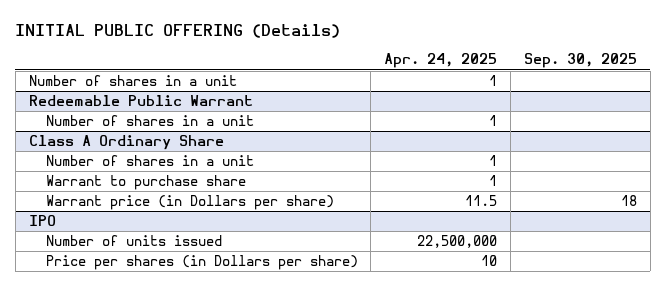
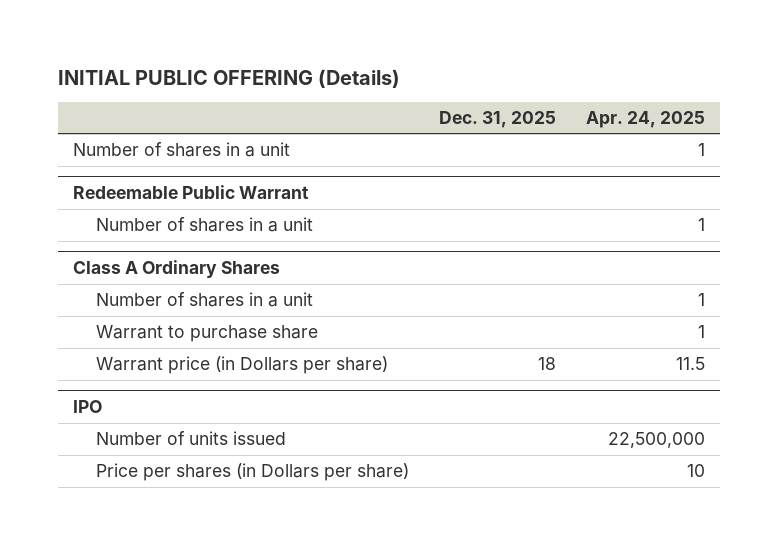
[523,53,637,69] Sep. 30, 2025 -> none
none -> [438,110,556,128] Dec. 31, 2025
[28,135,224,151] Class A Ordinary Share -> [72,260,280,279] Class A Ordinary Shares

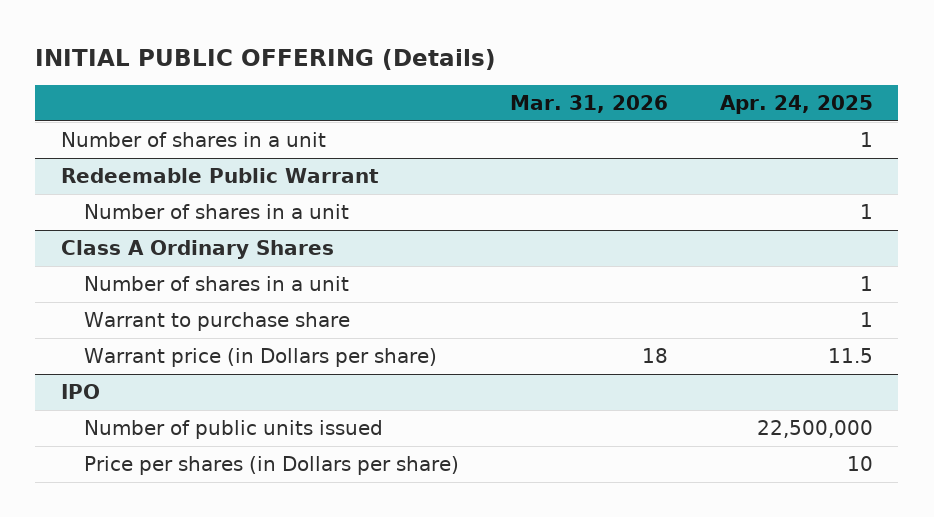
[438,110,556,128] Dec. 31, 2025 -> none
none -> [510,94,669,113] Mar. 31, 2026
[95,431,286,446] Number of units issued -> [83,419,383,439] Number of public units issued

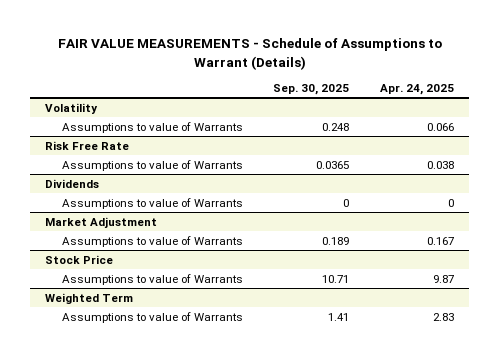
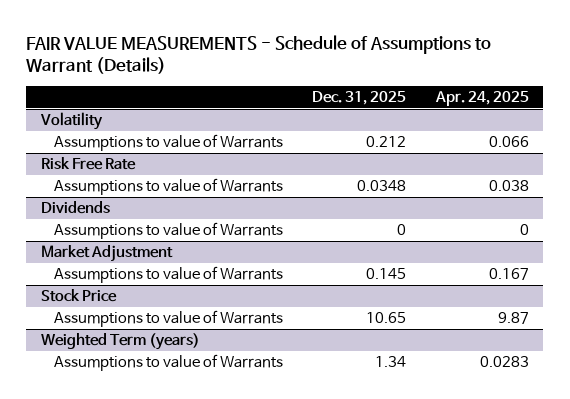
[273,83,350,95] Sep. 30, 2025 -> none
none -> [312,90,407,105] Dec. 31, 2025
[45,292,134,304] Weighted Term -> [40,333,200,351] Weighted Term (years)
[432,312,454,321] 2.83 -> [479,356,529,368] 0.0283

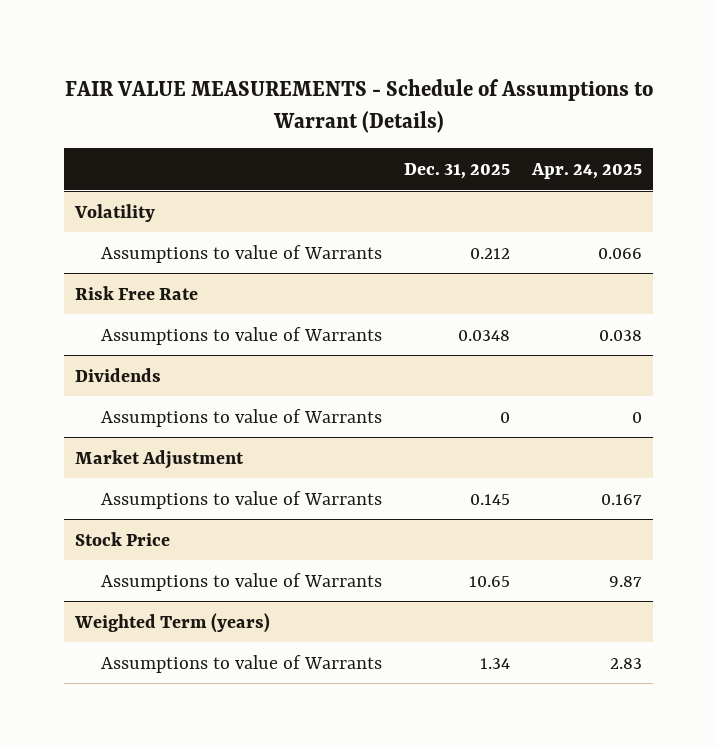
[479,356,529,368] 0.0283 -> [610,657,643,669] 2.83

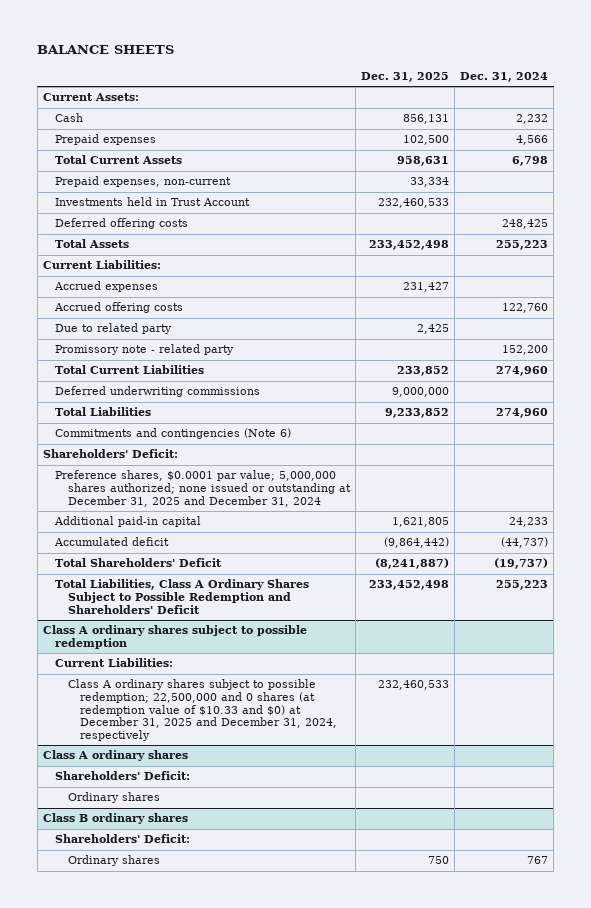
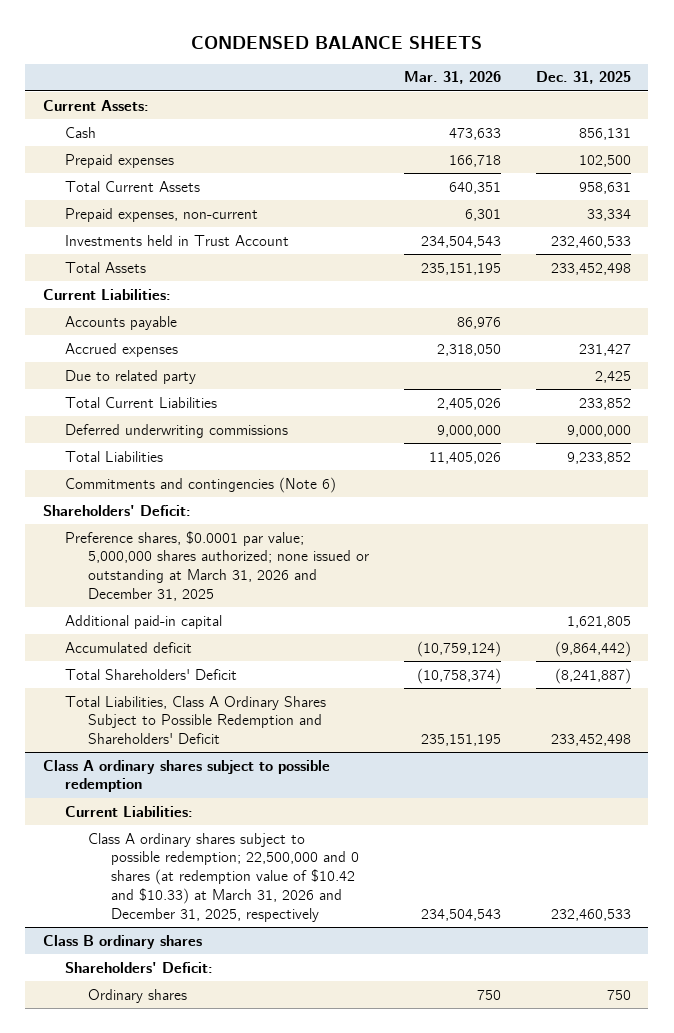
[37,45,175,55] BALANCE SHEETS -> [190,35,482,49] CONDENSED BALANCE SHEETS
[460,71,549,82] Dec. 31, 2024 -> none
none -> [404,71,502,85] Mar. 31, 2026
[55,218,189,230] Deferred offering costs -> none
none -> [65,315,178,330] Accounts payable
[54,302,184,314] Accrued offering costs -> none
[55,344,235,356] Promissory note - related party -> none
[55,470,351,507] Preference shares, $0.0001 par value; 5,000,000 shares authorized; none issued or outstanding at December 31, 2025 and December 31, 2024 -> [65,530,370,601] Preference shares, $0.0001 par value; 5,000,000 shares authorized; none issued or outstanding at March 31, 2026 and December 31, 2025
[42,750,188,762] Class A ordinary shares -> none
[55,771,191,781] Shareholders' Deficit: -> none
[67,792,160,804] Ordinary shares -> none
[67,679,337,741] Class A ordinary shares subject to possible redemption; 22,500,000 and 0 shares (at redemption value of $10.33 and $0) at December 31, 2025 and December 31, 2024, respectively -> [88,832,359,922] Class A ordinary shares subject to possible redemption; 22,500,000 and 0 shares (at redemption value of $10.42 and $10.33) at March 31, 2026 and December 31, 2025, respectively

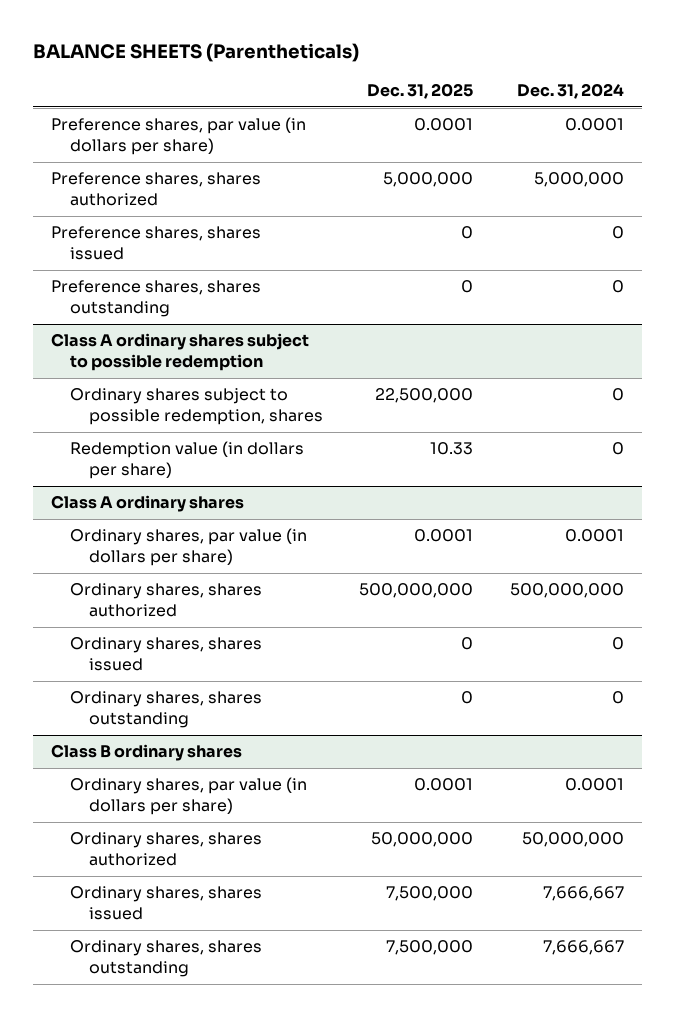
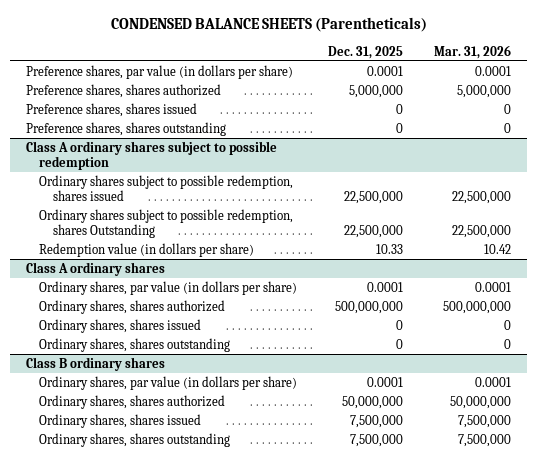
[32,42,359,62] BALANCE SHEETS (Parentheticals) -> [110,17,427,33] CONDENSED BALANCE SHEETS (Parentheticals)
[516,83,624,100] Dec. 31, 2024 -> none
none -> [434,44,512,59] Mar. 31, 2026
[69,388,323,426] Ordinary shares subject to possible redemption, shares -> [39,174,294,201] Ordinary shares subject to possible redemption, shares issued
none -> [39,208,294,238] Ordinary shares subject to possible redemption, shares Outstanding

